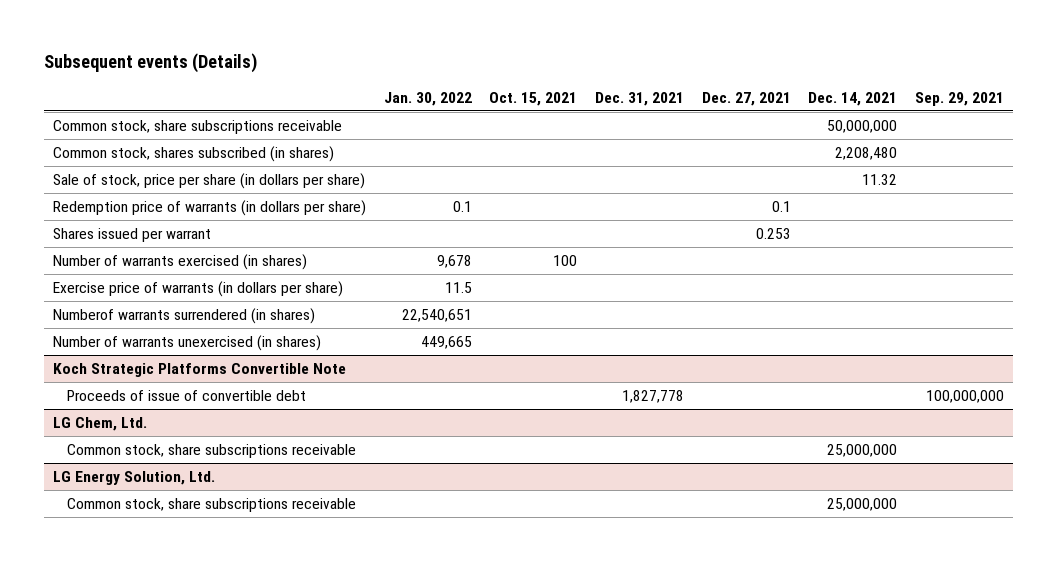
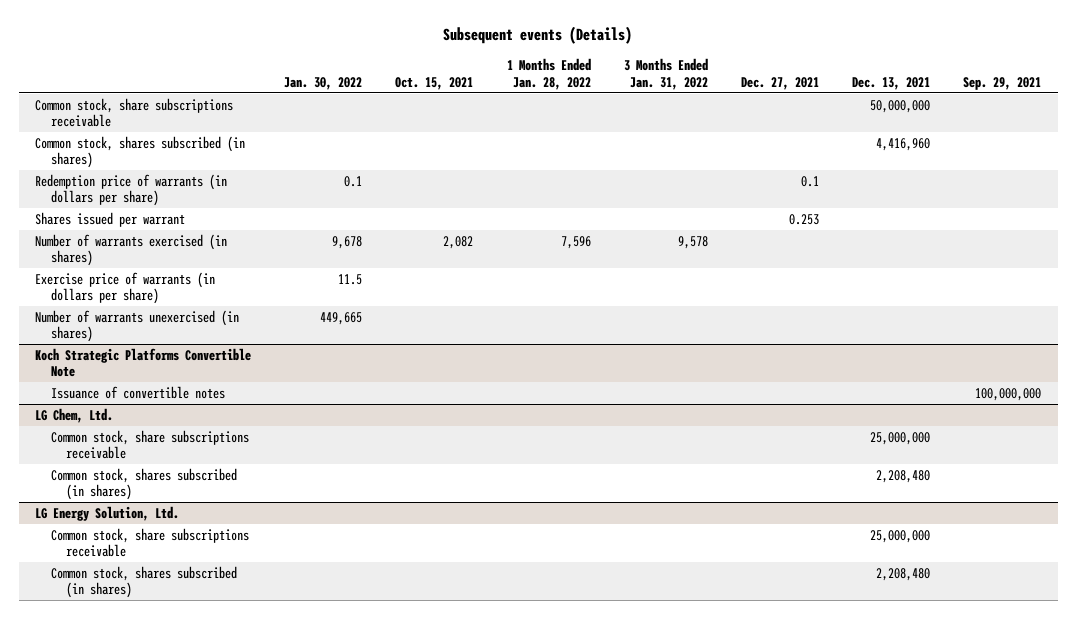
[595,91,685,106] Dec. 31, 2021 -> none
[808,91,898,106] Dec. 14, 2021 -> none
none -> [506,57,591,90] 1 Months Ended Jan. 28, 2022
none -> [623,57,708,90] 3 Months Ended Jan. 31, 2022
none -> [851,76,930,90] Dec. 13, 2021
[53,172,366,189] Sale of stock, price per share (in dollars per share) -> none
[553,254,578,266] 100 -> [443,235,474,249] 2,082
[53,307,316,324] Numberof warrants surrendered (in shares) -> none
[66,389,306,401] Proceeds of issue of convertible debt -> [50,385,225,399] Issuance of convertible notes
none -> [50,467,237,501] Common stock, shares subscribed (in shares)
none -> [50,565,237,599] Common stock, shares subscribed (in shares)

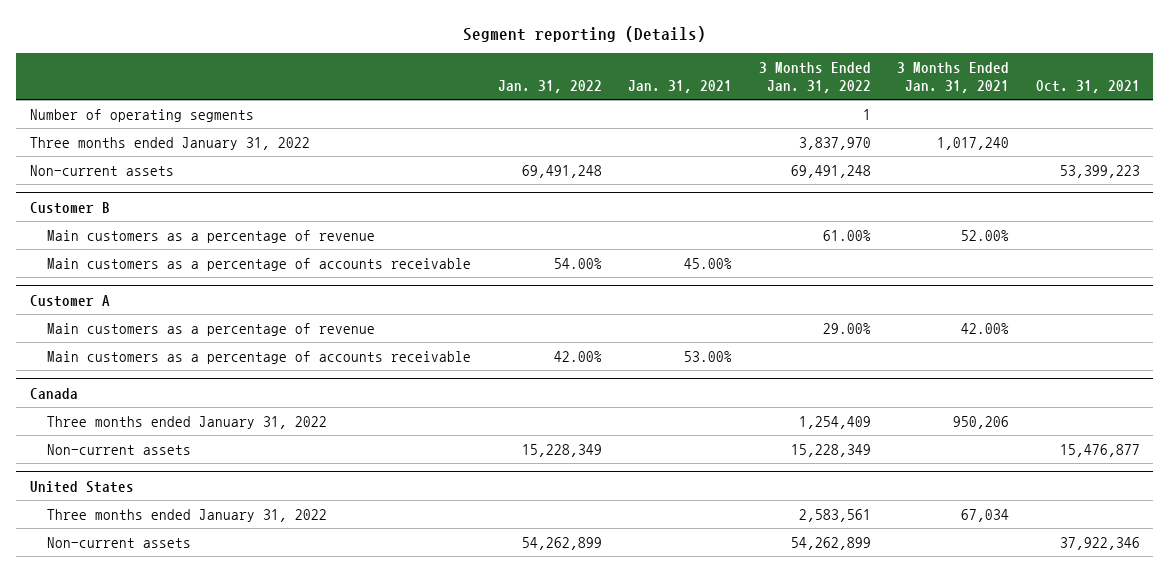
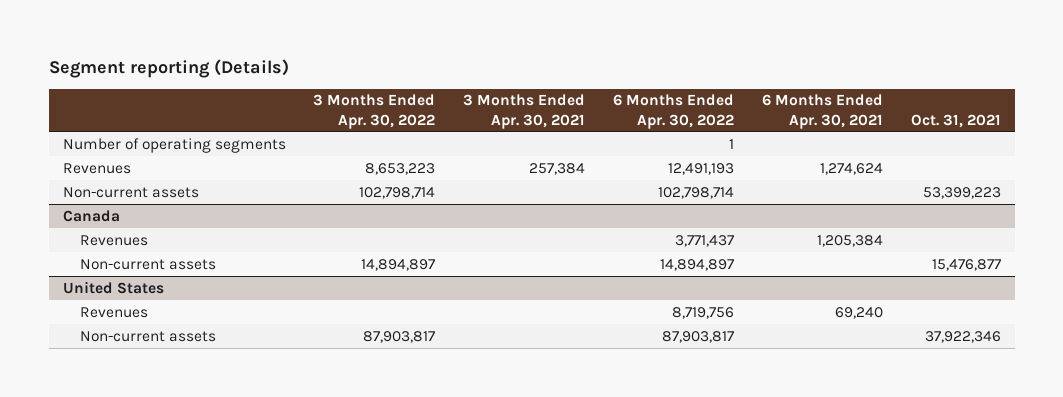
[497,79,602,93] Jan. 31, 2022 -> none
[628,79,733,93] Jan. 31, 2021 -> none
[758,62,871,93] 3 Months Ended Jan. 31, 2022 -> none
[897,62,1010,93] 3 Months Ended Jan. 31, 2021 -> none
none -> [313,94,436,129] 3 Months Ended Apr. 30, 2022
none -> [463,94,586,129] 3 Months Ended Apr. 30, 2021
none -> [613,94,735,129] 6 Months Ended Apr. 30, 2022
none -> [761,94,883,129] 6 Months Ended Apr. 30, 2021
[29,136,310,150] Three months ended January 31, 2022 -> [62,162,131,174] Revenues
[29,201,110,214] Customer B -> none
[47,229,376,243] Main customers as a percentage of revenue -> none
[47,257,472,271] Main customers as a percentage of accounts receivable -> none
[29,294,110,307] Customer A -> none
[47,322,376,336] Main customers as a percentage of revenue -> none
[47,350,472,364] Main customers as a percentage of accounts receivable -> none
[47,415,328,429] Three months ended January 31, 2022 -> [80,234,149,246] Revenues
[47,508,328,522] Three months ended January 31, 2022 -> [80,306,149,318] Revenues

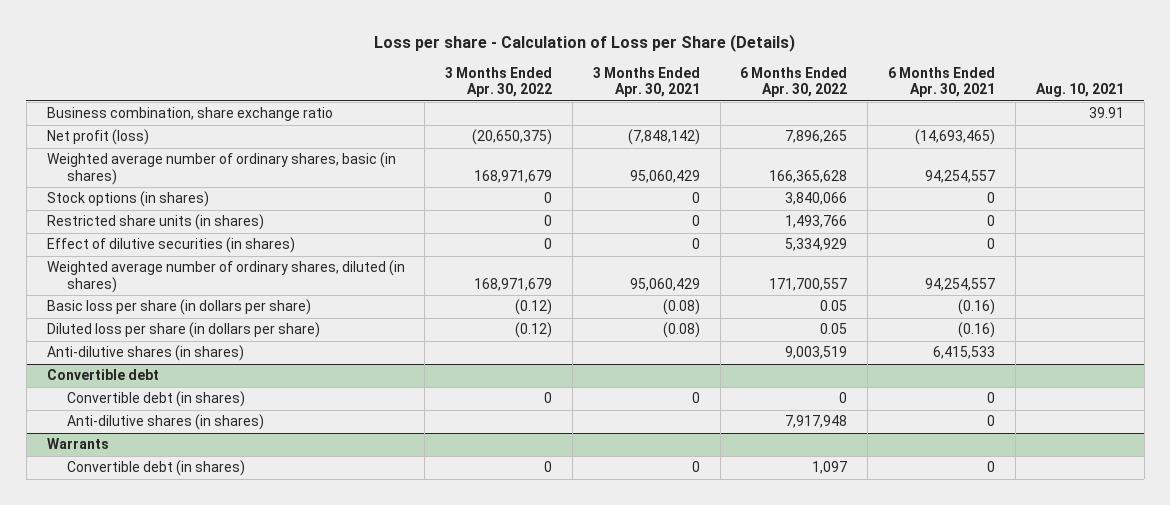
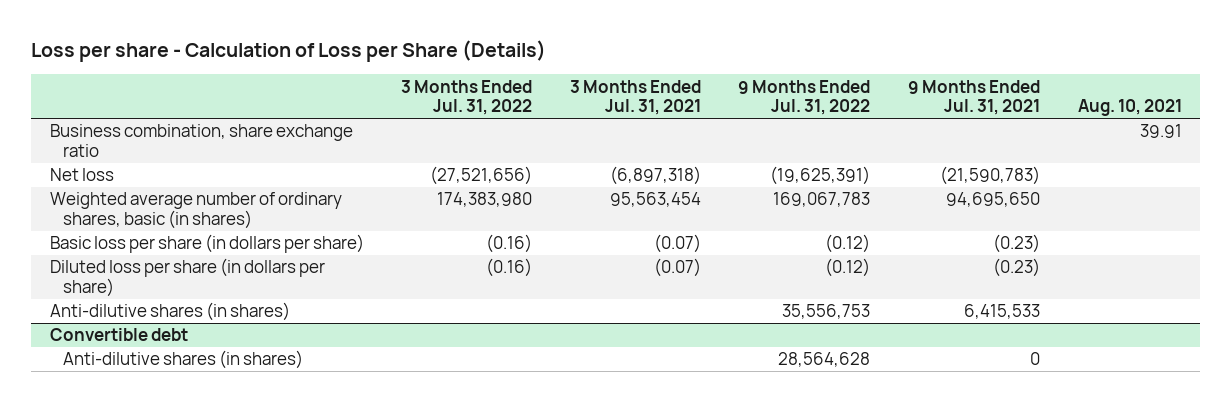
[445,66,553,98] 3 Months Ended Apr. 30, 2022 -> none
[592,66,700,98] 3 Months Ended Apr. 30, 2021 -> none
[740,66,848,98] 6 Months Ended Apr. 30, 2022 -> none
[888,66,996,98] 6 Months Ended Apr. 30, 2021 -> none
none -> [401,79,533,116] 3 Months Ended Jul. 31, 2022
none -> [569,79,701,116] 3 Months Ended Jul. 31, 2021
none -> [738,79,871,116] 9 Months Ended Jul. 31, 2022
none -> [908,79,1041,116] 9 Months Ended Jul. 31, 2021
[46,129,149,146] Net profit (loss) -> [49,168,114,182] Net loss
[46,191,209,208] Stock options (in shares) -> none
[46,214,264,231] Restricted share units (in shares) -> none
[46,237,295,254] Effect of dilutive securities (in shares) -> none
[46,260,405,293] Weighted average number of ordinary shares, diluted (in shares) -> none
[67,391,246,408] Convertible debt (in shares) -> none
[46,438,109,450] Warrants -> none
[67,460,246,477] Convertible debt (in shares) -> none

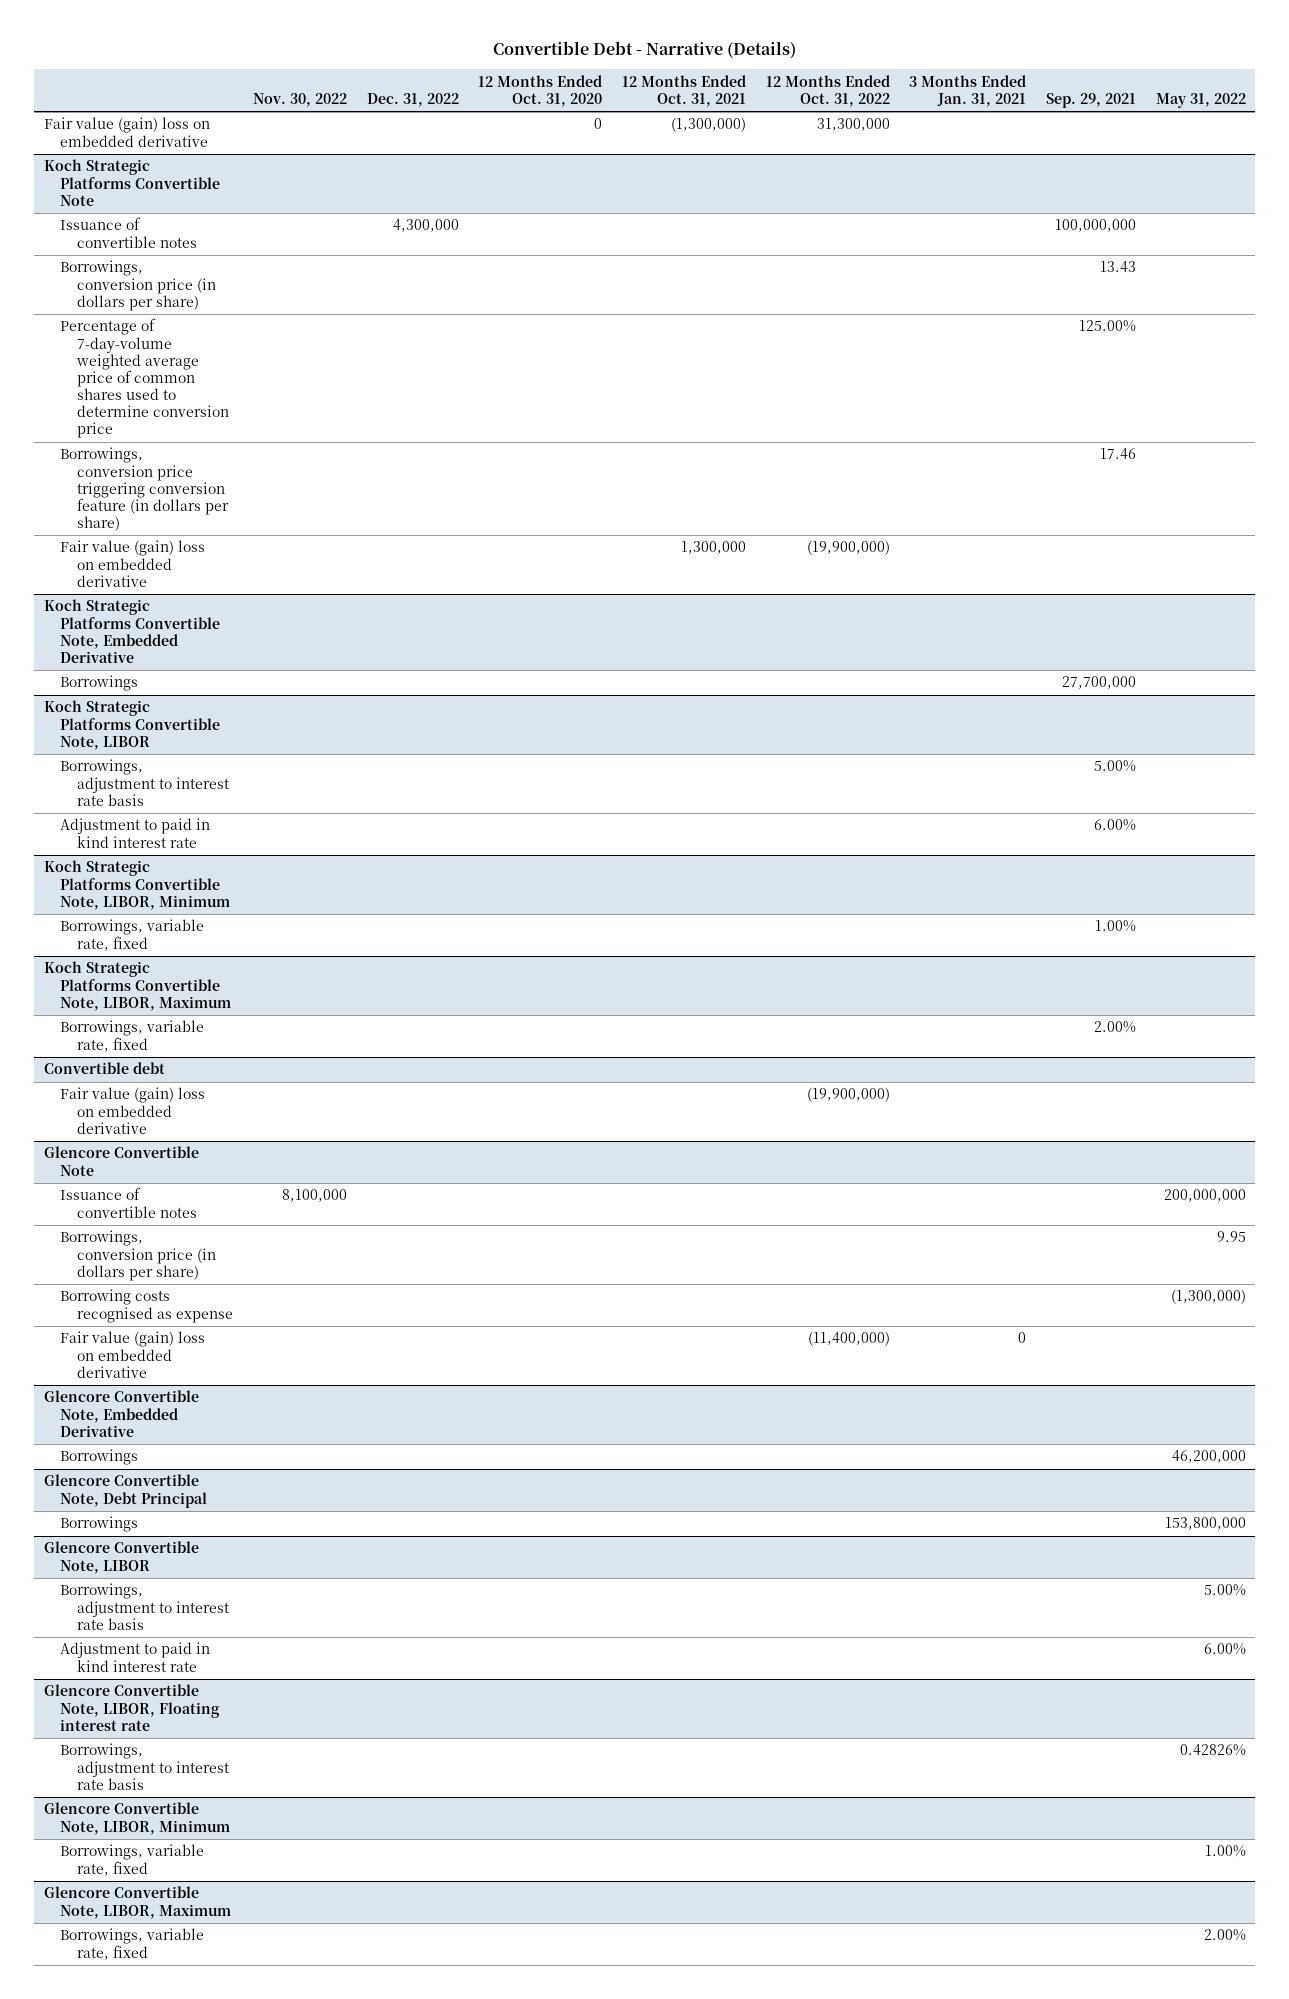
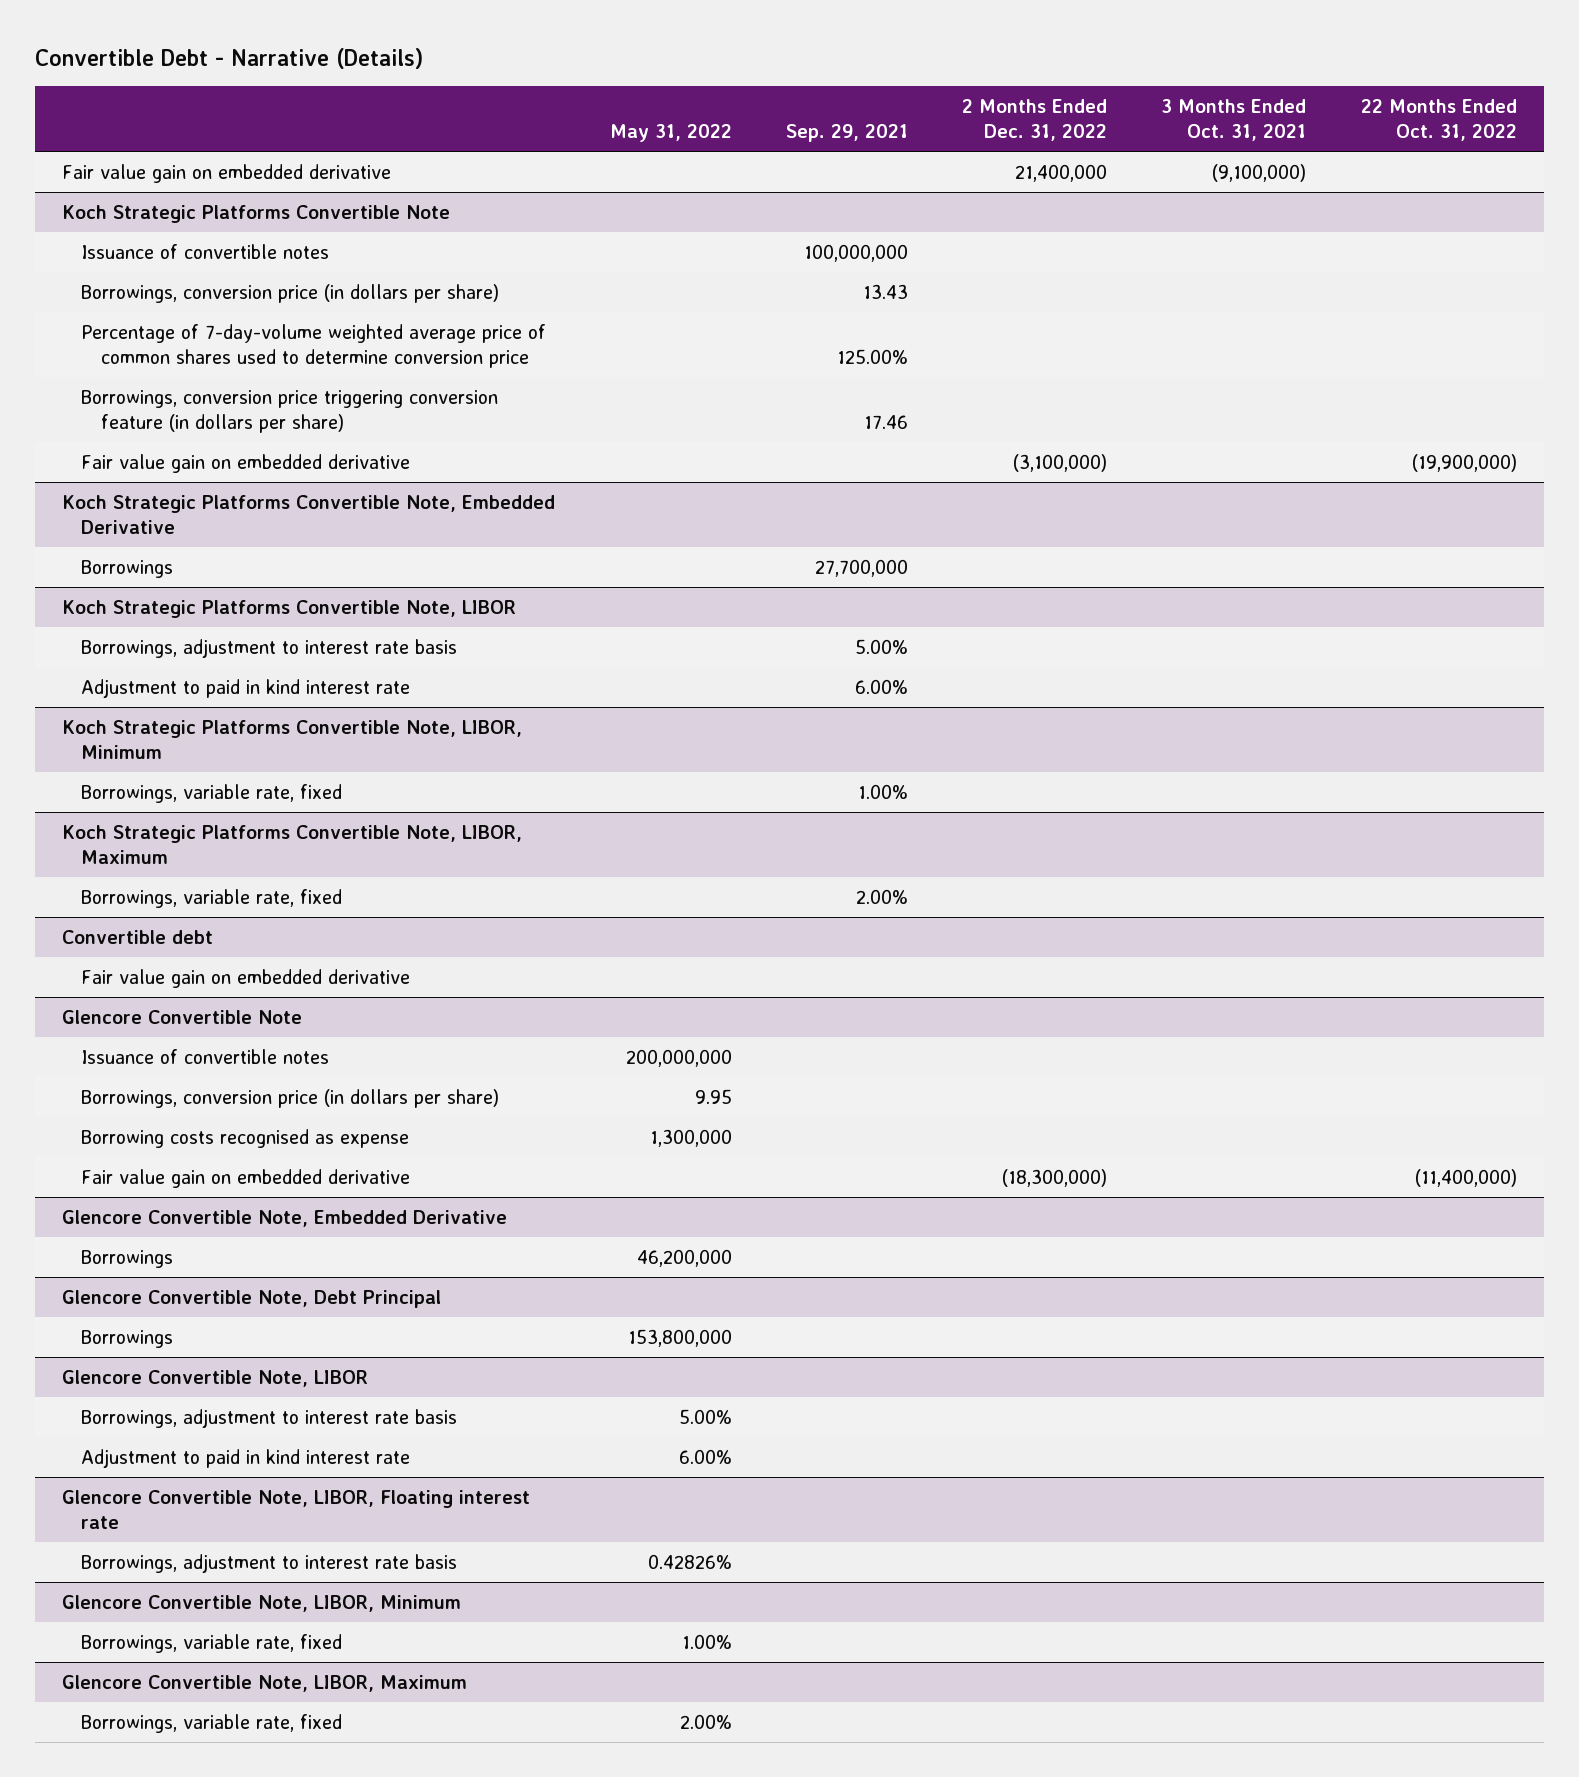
[252,92,347,107] Nov. 30, 2022 -> none
[366,92,459,107] Dec. 31, 2022 -> none
[478,74,603,107] 12 Months Ended Oct. 31, 2020 -> none
[621,74,746,107] 12 Months Ended Oct. 31, 2021 -> none
[765,74,890,107] 12 Months Ended Oct. 31, 2022 -> none
[909,74,1027,107] 3 Months Ended Jan. 31, 2021 -> none
none -> [962,98,1108,141] 2 Months Ended Dec. 31, 2022
none -> [1161,98,1307,141] 3 Months Ended Oct. 31, 2021
none -> [1360,98,1517,141] 22 Months Ended Oct. 31, 2022
[43,117,210,147] Fair value (gain) loss on embedded derivative -> [62,163,392,183] Fair value gain on embedded derivative
[60,540,206,587] Fair value (gain) loss on embedded derivative -> [81,453,411,473] Fair value gain on embedded derivative
[60,1087,206,1134] Fair value (gain) loss on embedded derivative -> [81,968,411,988] Fair value gain on embedded derivative
[1170,1289,1246,1305] (1,300,000) -> [649,1128,732,1147] 1,300,000
[60,1331,206,1378] Fair value (gain) loss on embedded derivative -> [81,1168,411,1188] Fair value gain on embedded derivative

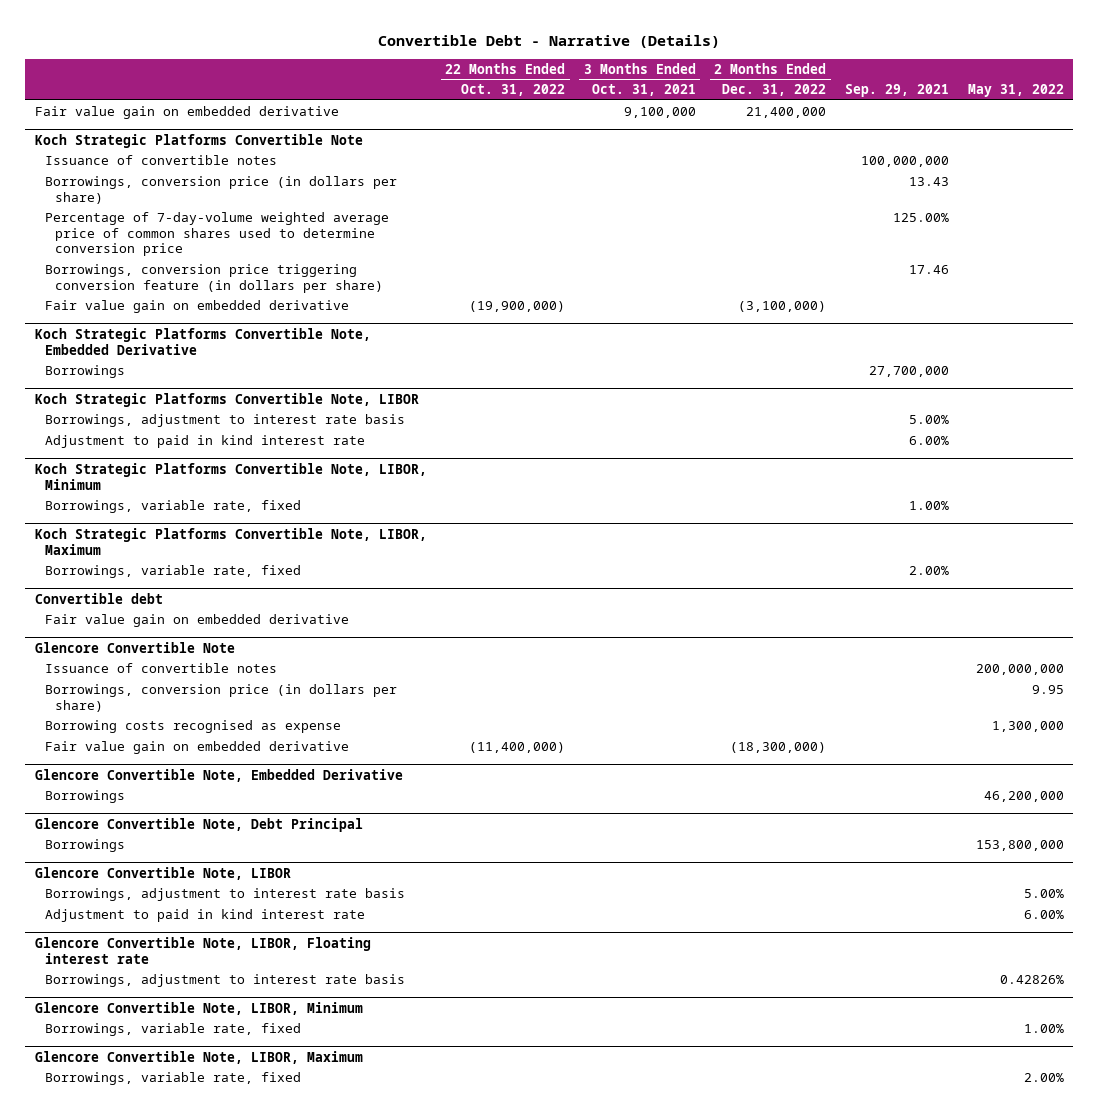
[1212,163,1307,182] (9,100,000) -> [623,106,696,118] 9,100,000

